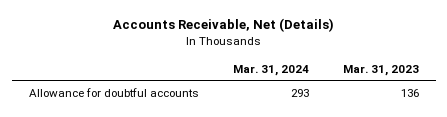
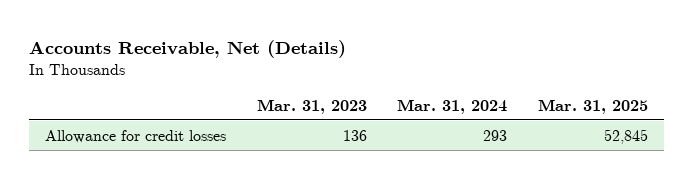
none -> [538,98,649,114] Mar. 31, 2025
[28,88,199,98] Allowance for doubtful accounts -> [44,130,226,144] Allowance for credit losses

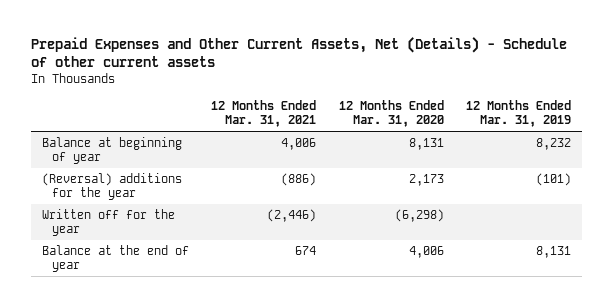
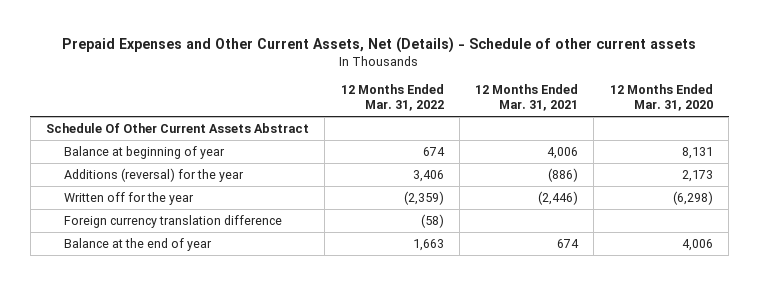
[465,99,571,128] 12 Months Ended Mar. 31, 2019 -> none
none -> [340,84,444,111] 12 Months Ended Mar. 31, 2022
none -> [45,122,309,133] Schedule Of Other Current Assets Abstract
[42,173,183,201] (Reversal) additions for the year -> [63,167,244,182] Additions (reversal) for the year
none -> [63,214,282,228] Foreign currency translation difference

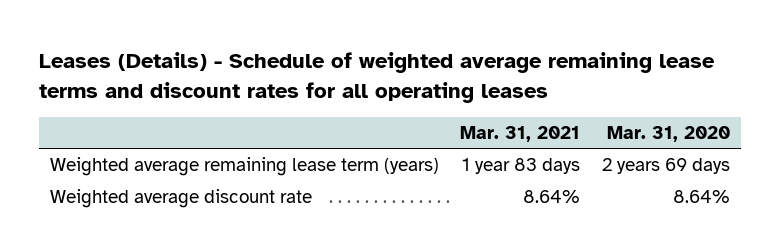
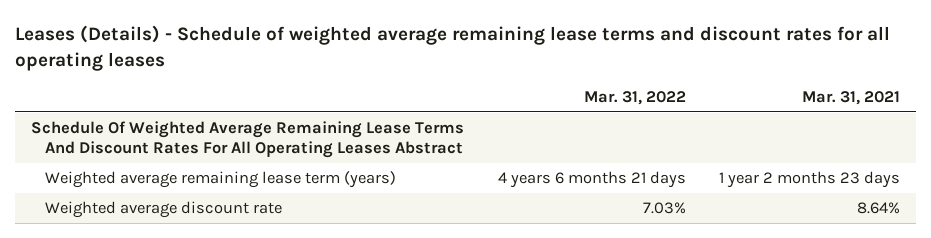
[607,125,731,142] Mar. 31, 2020 -> none
none -> [583,91,686,106] Mar. 31, 2022
none -> [31,121,465,159] Schedule Of Weighted Average Remaining Lease Terms And Discount Rates For All Operating Leases Abstract
[462,158,581,175] 1 year 83 days -> [718,171,900,189] 1 year 2 months 23 days

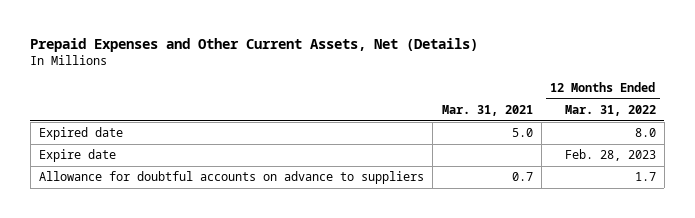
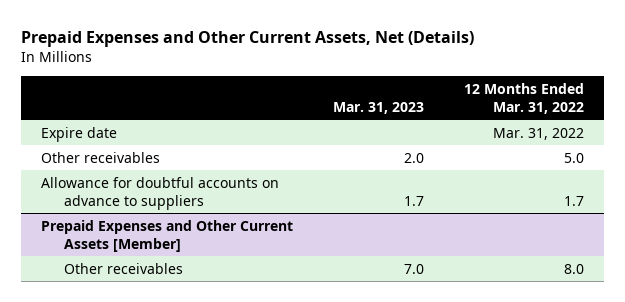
[441,105,533,117] Mar. 31, 2021 -> none
none -> [333,101,425,114] Mar. 31, 2023
[39,127,124,141] Expired date -> none
[564,149,656,162] Feb. 28, 2023 -> [493,127,585,140] Mar. 31, 2022
none -> [41,151,161,163] Other receivables
none -> [41,219,294,252] Prepaid Expenses and Other Current Assets [Member]
none -> [63,262,183,274] Other receivables

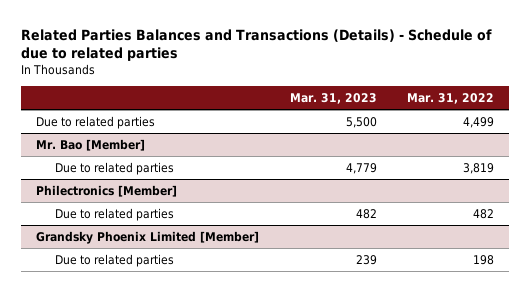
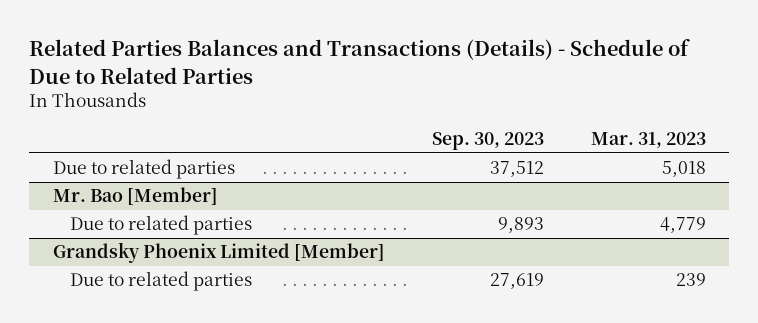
[21,28,493,62] Related Parties Balances and Transactions (Details) - Schedule of due to related parties -> [29,39,691,84] Related Parties Balances and Transactions (Details) - Schedule of Due to Related Parties
[406,93,494,105] Mar. 31, 2022 -> none
none -> [431,132,544,151] Sep. 30, 2023
[345,116,377,128] 5,500 -> [661,161,706,178] 5,018
[36,184,178,197] Philectronics [Member] -> none
[55,207,175,221] Due to related parties -> none

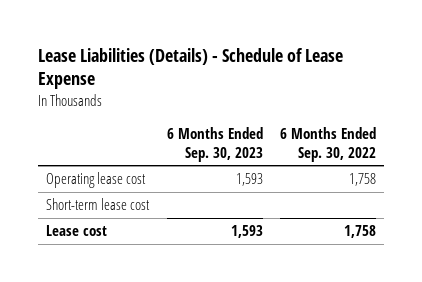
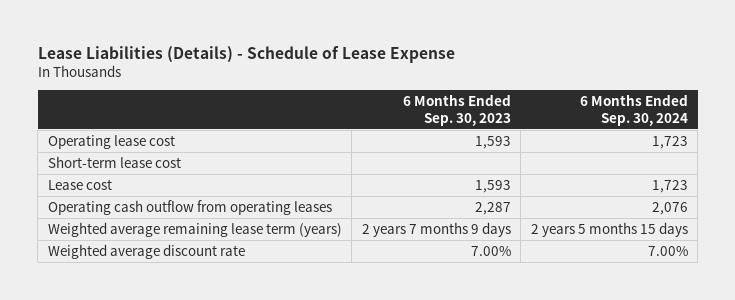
[279,127,376,162] 6 Months Ended Sep. 30, 2022 -> none
none -> [579,94,688,126] 6 Months Ended Sep. 30, 2024
none -> [47,200,332,216] Operating cash outflow from operating leases
none -> [47,222,342,238] Weighted average remaining lease term (years)
none -> [47,244,245,260] Weighted average discount rate

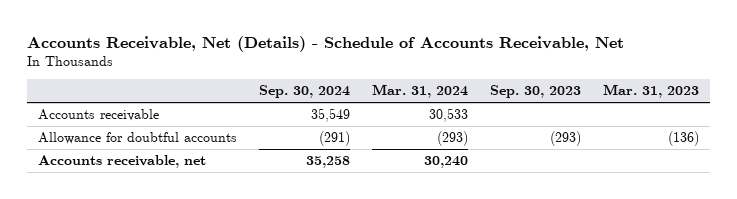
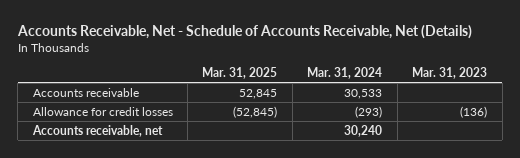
[27,35,625,52] Accounts Receivable, Net (Details) - Schedule of Accounts Receivable, Net -> [16,24,472,39] Accounts Receivable, Net - Schedule of Accounts Receivable, Net (Details)
[259,85,351,99] Sep. 30, 2024 -> none
[489,85,581,99] Sep. 30, 2023 -> none
none -> [202,67,278,80] Mar. 31, 2025
[38,132,238,145] Allowance for doubtful accounts -> [32,106,173,116] Allowance for credit losses

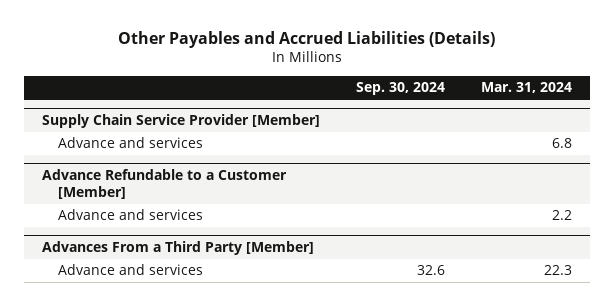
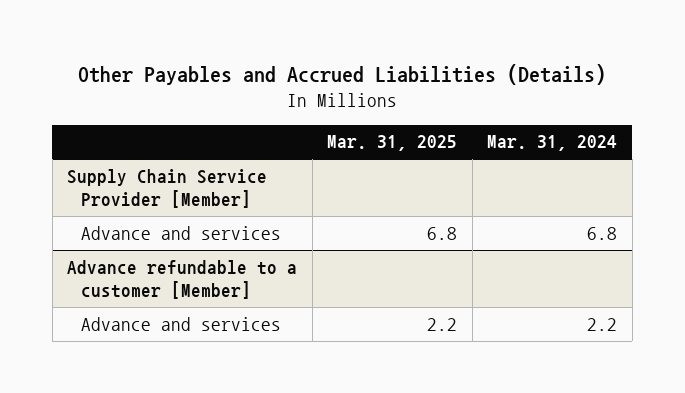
[356,82,446,96] Sep. 30, 2024 -> none
none -> [327,135,458,152] Mar. 31, 2025
[41,168,287,199] Advance Refundable to a Customer [Member] -> [67,259,298,299] Advance refundable to a customer [Member]
[41,240,314,255] Advances From a Third Party [Member] -> none
[57,264,203,276] Advance and services -> none

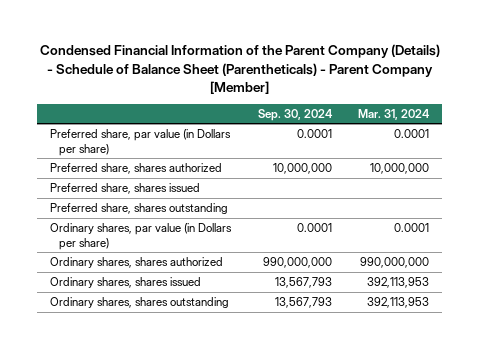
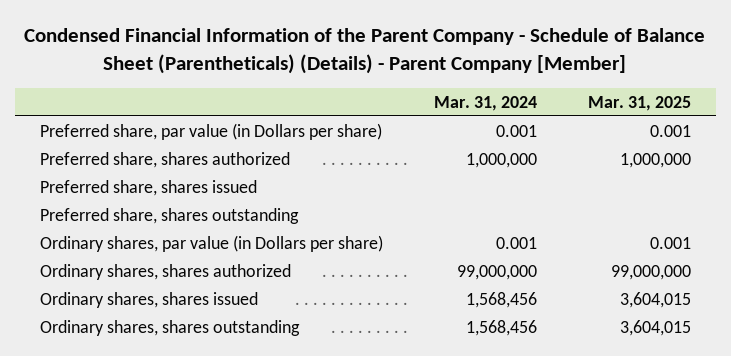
[39,44,440,94] Condensed Financial Information of the Parent Company (Details) - Schedule of Balance Sheet (Parentheticals) - Parent Company [Member] -> [24,28,706,74] Condensed Financial Information of the Parent Company - Schedule of Balance Sheet (Parentheticals) (Details) - Parent Company [Member]
[257,108,333,121] Sep. 30, 2024 -> none
none -> [587,95,691,111] Mar. 31, 2025
[393,129,429,139] 0.0001 -> [495,124,537,137] 0.001
[369,163,429,175] 10,000,000 -> [465,152,537,168] 1,000,000
[393,223,429,233] 0.0001 -> [495,236,537,249] 0.001
[359,257,429,269] 990,000,000 -> [456,264,537,280] 99,000,000
[366,277,429,289] 392,113,953 -> [465,291,537,308] 1,568,456
[366,297,429,309] 392,113,953 -> [465,319,537,336] 1,568,456

